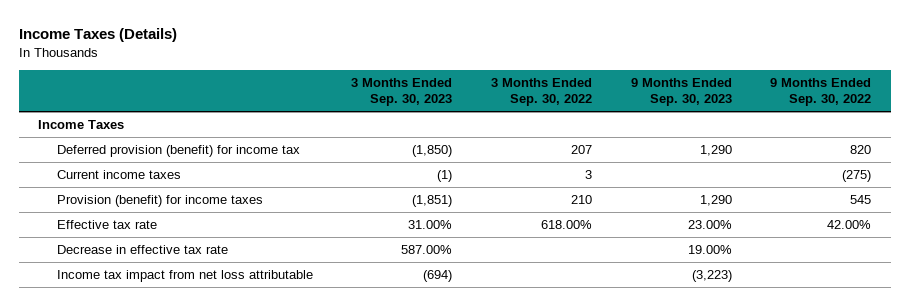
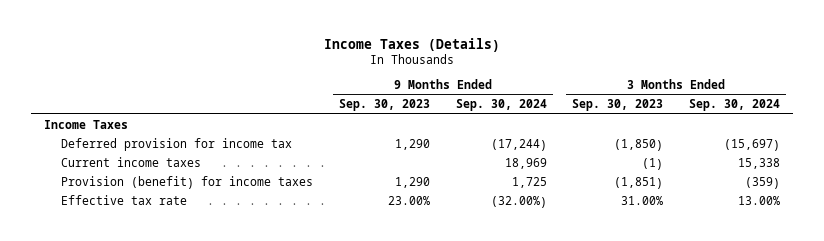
[491,77,593,107] 3 Months Ended Sep. 30, 2022 -> none
[770,77,872,107] 9 Months Ended Sep. 30, 2022 -> none
none -> [455,99,547,112] Sep. 30, 2024
none -> [688,99,780,112] Sep. 30, 2024
[56,145,300,158] Deferred provision (benefit) for income tax -> [61,137,293,151] Deferred provision for income tax
[56,245,228,255] Decrease in effective tax rate -> none
[56,270,313,283] Income tax impact from net loss attributable -> none

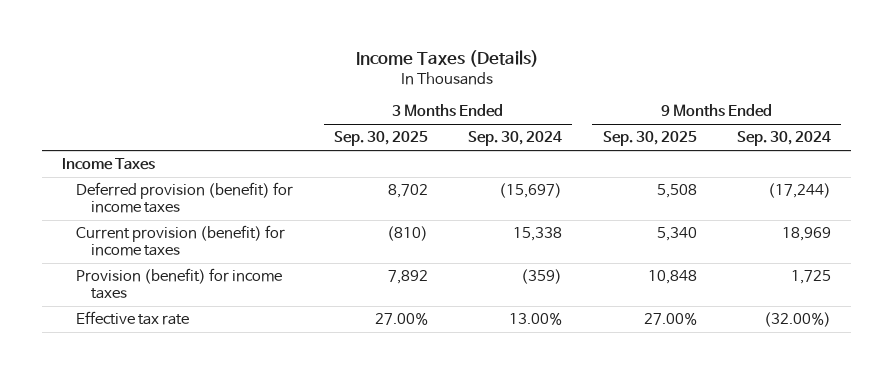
[339,99,431,112] Sep. 30, 2023 -> none
[572,99,664,112] Sep. 30, 2023 -> none
none -> [333,131,428,147] Sep. 30, 2025
none -> [602,131,697,147] Sep. 30, 2025
[61,137,293,151] Deferred provision for income tax -> [76,182,294,214] Deferred provision (benefit) for income taxes
[61,156,202,167] Current income taxes -> [76,225,286,257] Current provision (benefit) for income taxes

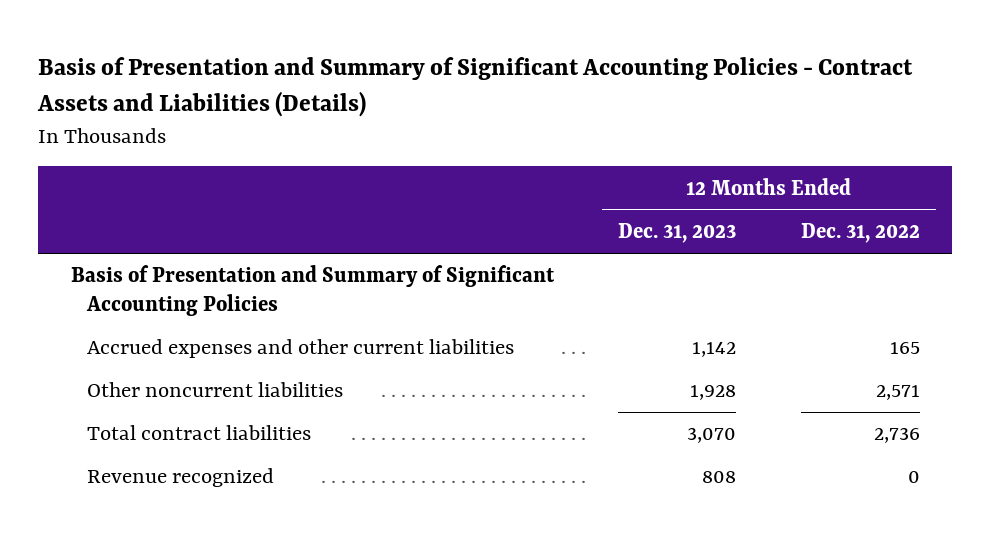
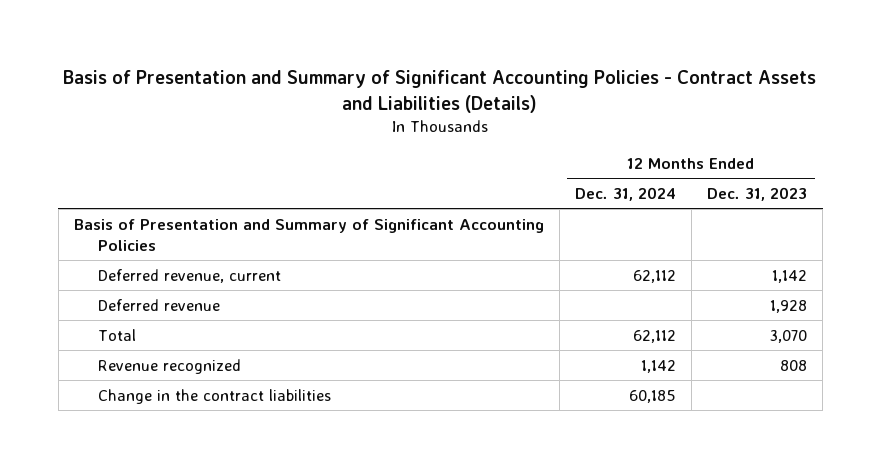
[800,223,920,244] Dec. 31, 2022 -> none
none -> [574,187,676,202] Dec. 31, 2024
[87,339,515,359] Accrued expenses and other current liabilities -> [98,268,282,283] Deferred revenue, current
[87,382,344,398] Other noncurrent liabilities -> [98,298,221,311] Deferred revenue
[87,425,312,441] Total contract liabilities -> [98,328,137,341] Total
none -> [98,388,332,404] Change in the contract liabilities

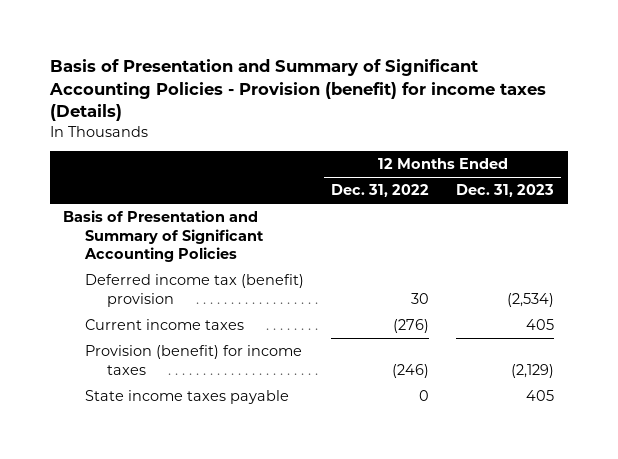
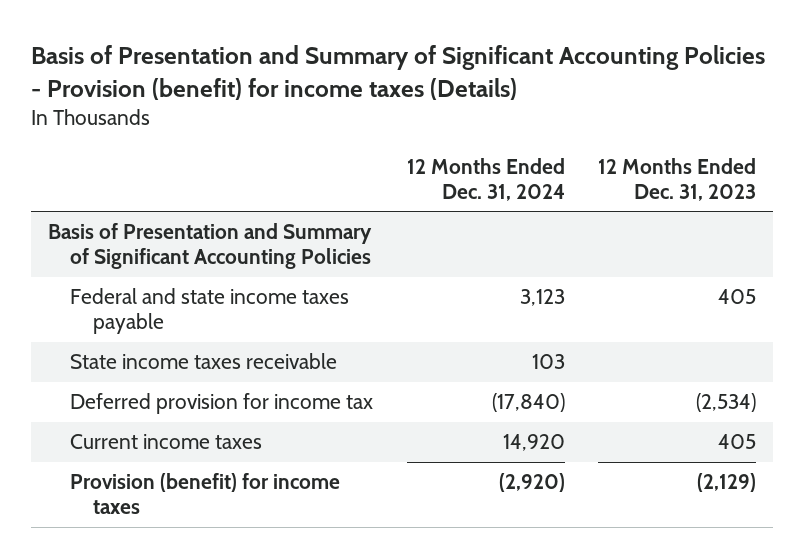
[331,184,430,198] Dec. 31, 2022 -> none
none -> [406,157,565,201] 12 Months Ended Dec. 31, 2024
none -> [70,288,350,335] Federal and state income taxes payable
none -> [70,353,338,370] State income taxes receivable
[84,274,304,307] Deferred income tax (benefit) provision -> [70,393,374,415] Deferred provision for income tax
[84,390,289,405] State income taxes payable -> none

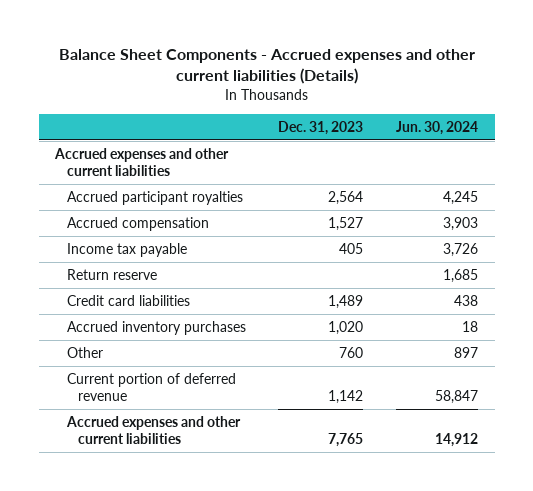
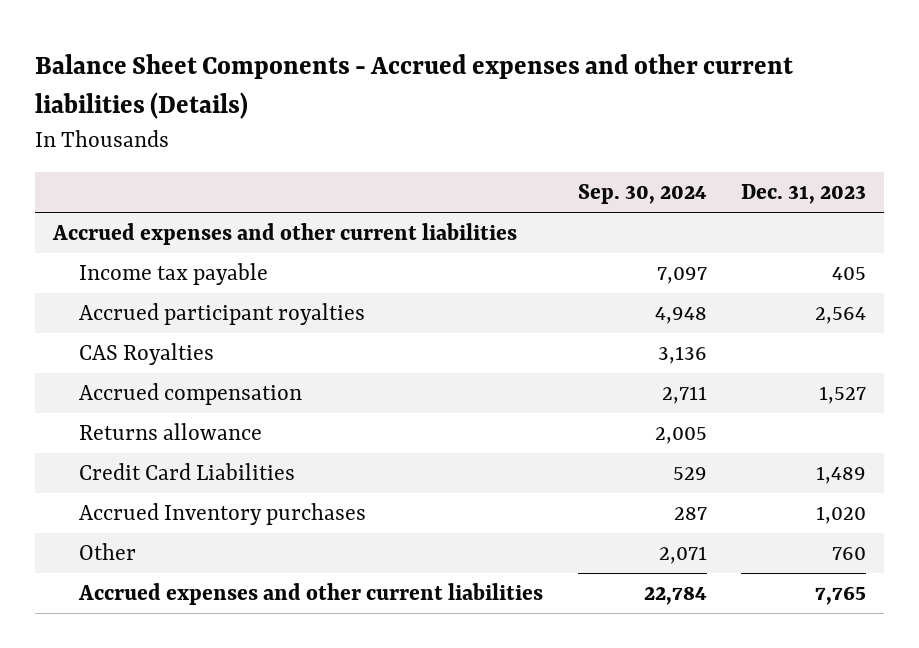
[396,120,479,135] Jun. 30, 2024 -> none
none -> [577,184,707,205] Sep. 30, 2024
[66,243,187,258] Income tax payable -> [78,263,268,286] Income tax payable
none -> [78,343,214,366] CAS Royalties
[66,269,157,281] Return reserve -> none
none -> [78,423,262,441] Returns allowance
[66,295,190,307] Credit card liabilities -> [78,463,295,481] Credit Card Liabilities
[66,321,246,336] Accrued inventory purchases -> [78,503,366,526] Accrued Inventory purchases
[66,373,236,402] Current portion of deferred revenue -> none

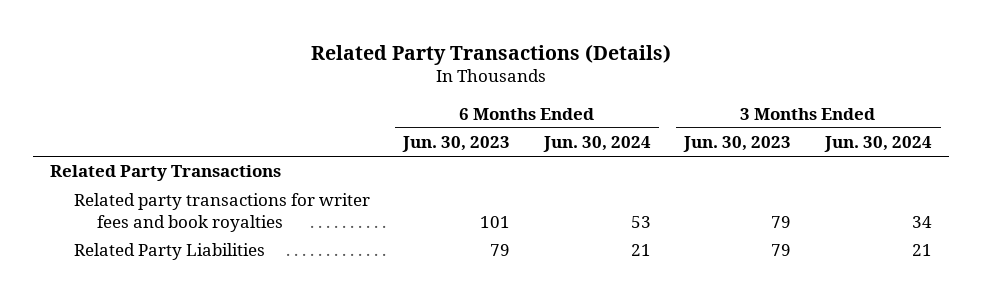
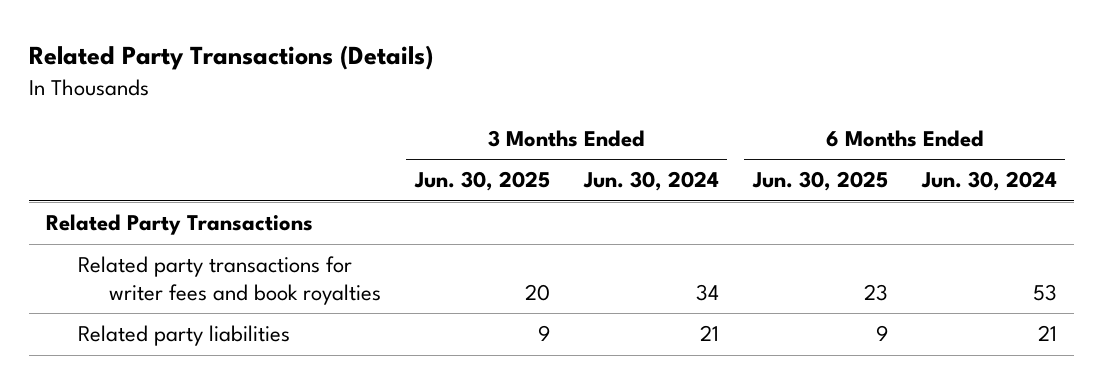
[402,136,511,153] Jun. 30, 2023 -> none
[683,136,792,153] Jun. 30, 2023 -> none
none -> [413,171,550,192] Jun. 30, 2025
none -> [751,171,888,192] Jun. 30, 2025
[73,243,265,261] Related Party Liabilities -> [77,325,290,347] Related party liabilities

